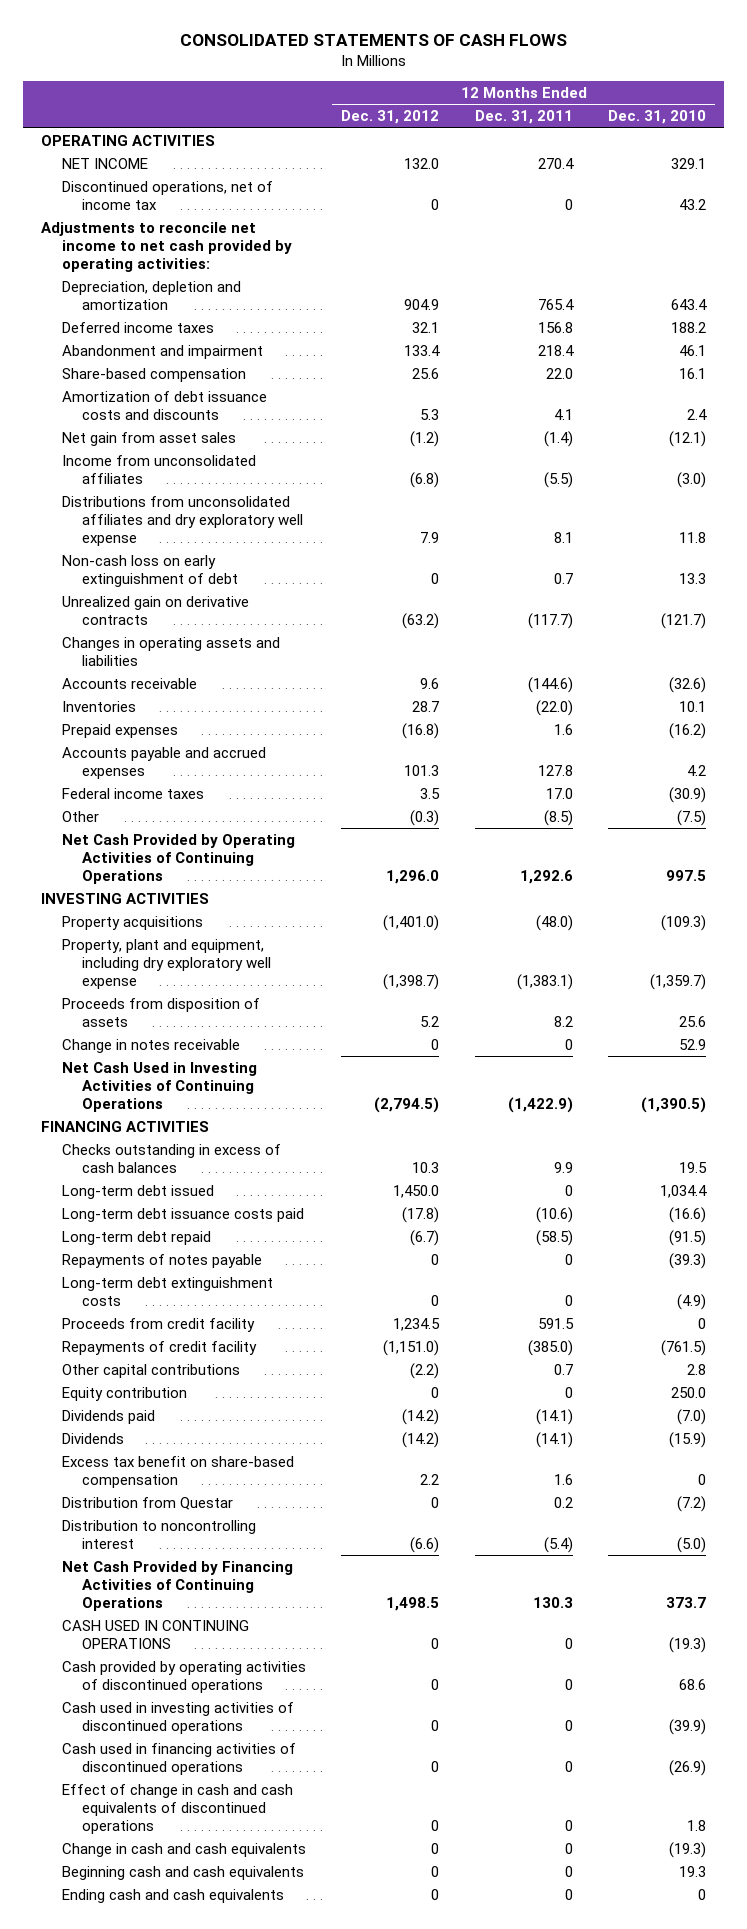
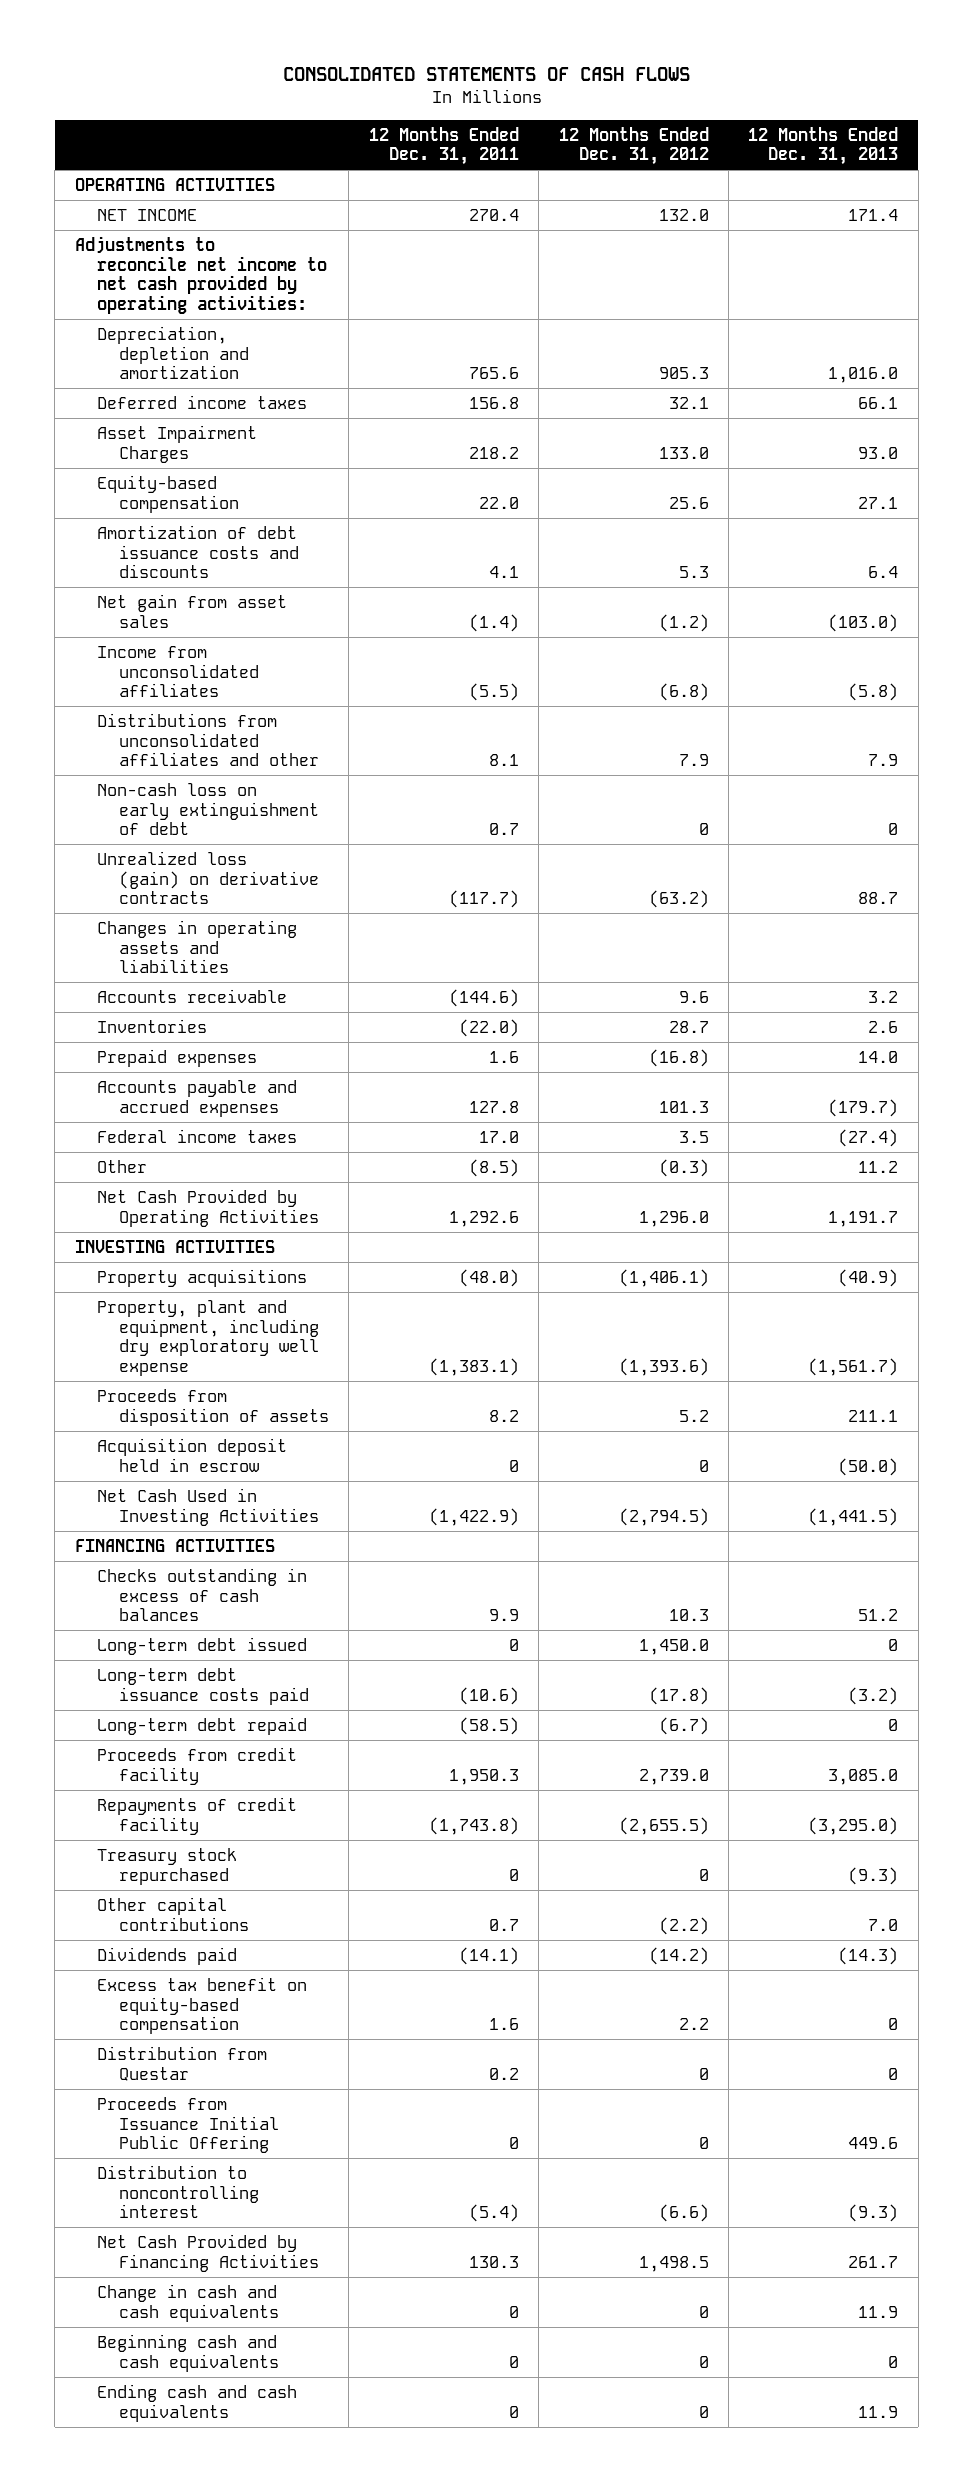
[608,110,707,125] Dec. 31, 2010 -> none
none -> [748,126,899,166] 12 Months Ended Dec. 31, 2013
[61,180,273,210] Discontinued operations, net of income tax -> none
[404,298,440,310] 904.9 -> [658,367,709,380] 905.3
[537,298,574,310] 765.4 -> [468,367,519,380] 765.6
[61,344,263,359] Abandonment and impairment -> [96,424,257,463] Asset Impairment Charges
[404,344,441,356] 133.4 -> [658,446,709,459] 133.0
[537,344,574,356] 218.4 -> [468,446,519,459] 218.2
[61,367,246,382] Share-based compensation -> [96,474,239,513] Equity-based compensation
[61,495,304,546] Distributions from unconsolidated affiliates and dry exploratory well expense -> [96,712,319,767] Distributions from unconsolidated affiliates and other
[61,595,249,625] Unrealized gain on derivative contracts -> [96,850,319,905] Unrealized loss (gain) on derivative contracts
[61,833,295,884] Net Cash Provided by Operating Activities of Continuing Operations -> [96,1188,319,1227] Net Cash Provided by Operating Activities
[383,914,440,931] (1,401.0) -> [618,1268,709,1287] (1,406.1)
[383,973,440,990] (1,398.7) -> [618,1358,709,1377] (1,393.6)
[61,1038,240,1053] Change in notes receivable -> none
none -> [96,1437,287,1472] Acquisition deposit held in escrow
[61,1061,257,1112] Net Cash Used in Investing Activities of Continuing Operations -> [96,1487,319,1526] Net Cash Used in Investing Activities
[61,1253,262,1268] Repayments of notes payable -> none
[61,1276,273,1306] Long-term debt extinguishment costs -> none
[393,1317,441,1331] 1,234.5 -> [638,1768,709,1785] 2,739.0
[537,1317,574,1329] 591.5 -> [448,1768,519,1785] 1,950.3
[383,1339,440,1356] (1,151.0) -> [618,1816,709,1835] (2,655.5)
[527,1339,573,1356] (385.0) -> [428,1816,519,1835] (1,743.8)
none -> [96,1847,237,1885] Treasury stock repurchased
[61,1386,187,1401] Equity contribution -> none
[61,1432,124,1444] Dividends -> none
[61,1455,294,1488] Excess tax benefit on share-based compensation -> [96,1976,307,2035] Excess tax benefit on equity-based compensation
none -> [96,2096,279,2154] Proceeds from Issuance Initial Public Offering
[61,1619,249,1649] CASH USED IN CONTINUING OPERATIONS -> none
[61,1660,306,1693] Cash provided by operating activities of discontinued operations -> none
[61,1701,294,1734] Cash used in investing activities of discontinued operations -> none
[61,1742,296,1775] Cash used in financing activities of discontinued operations -> none
[61,1783,293,1834] Effect of change in cash and cash equivalents of discontinued operations -> none
[61,1560,293,1611] Net Cash Provided by Financing Activities of Continuing Operations -> [96,2233,319,2272] Net Cash Provided by Financing Activities

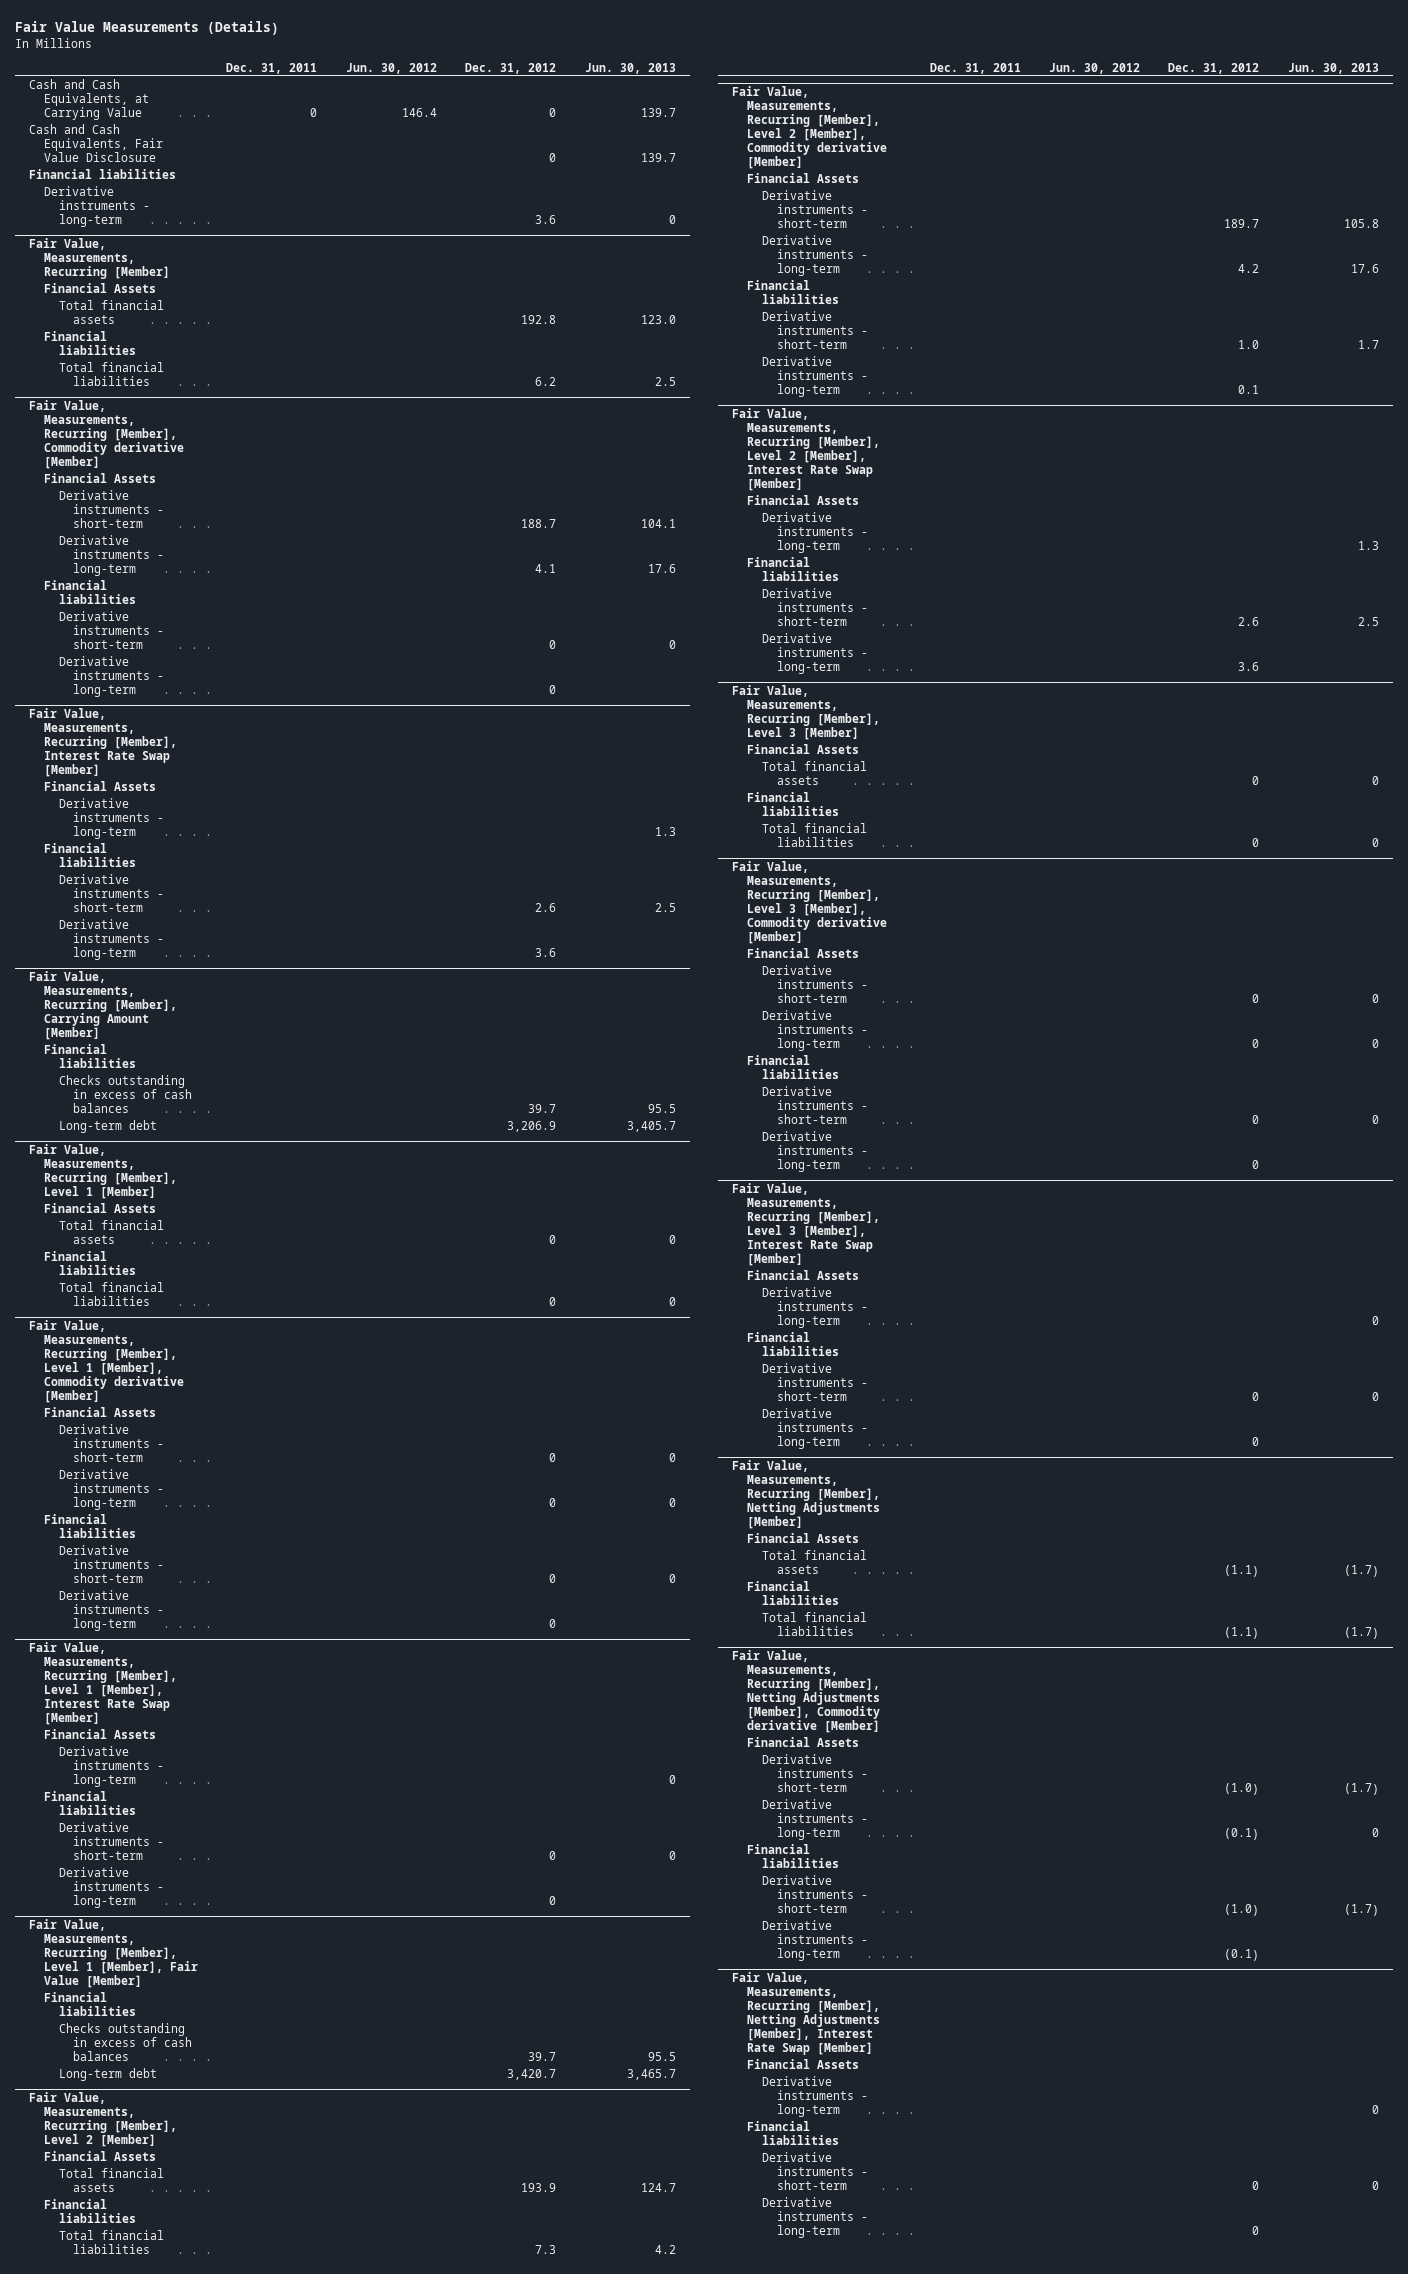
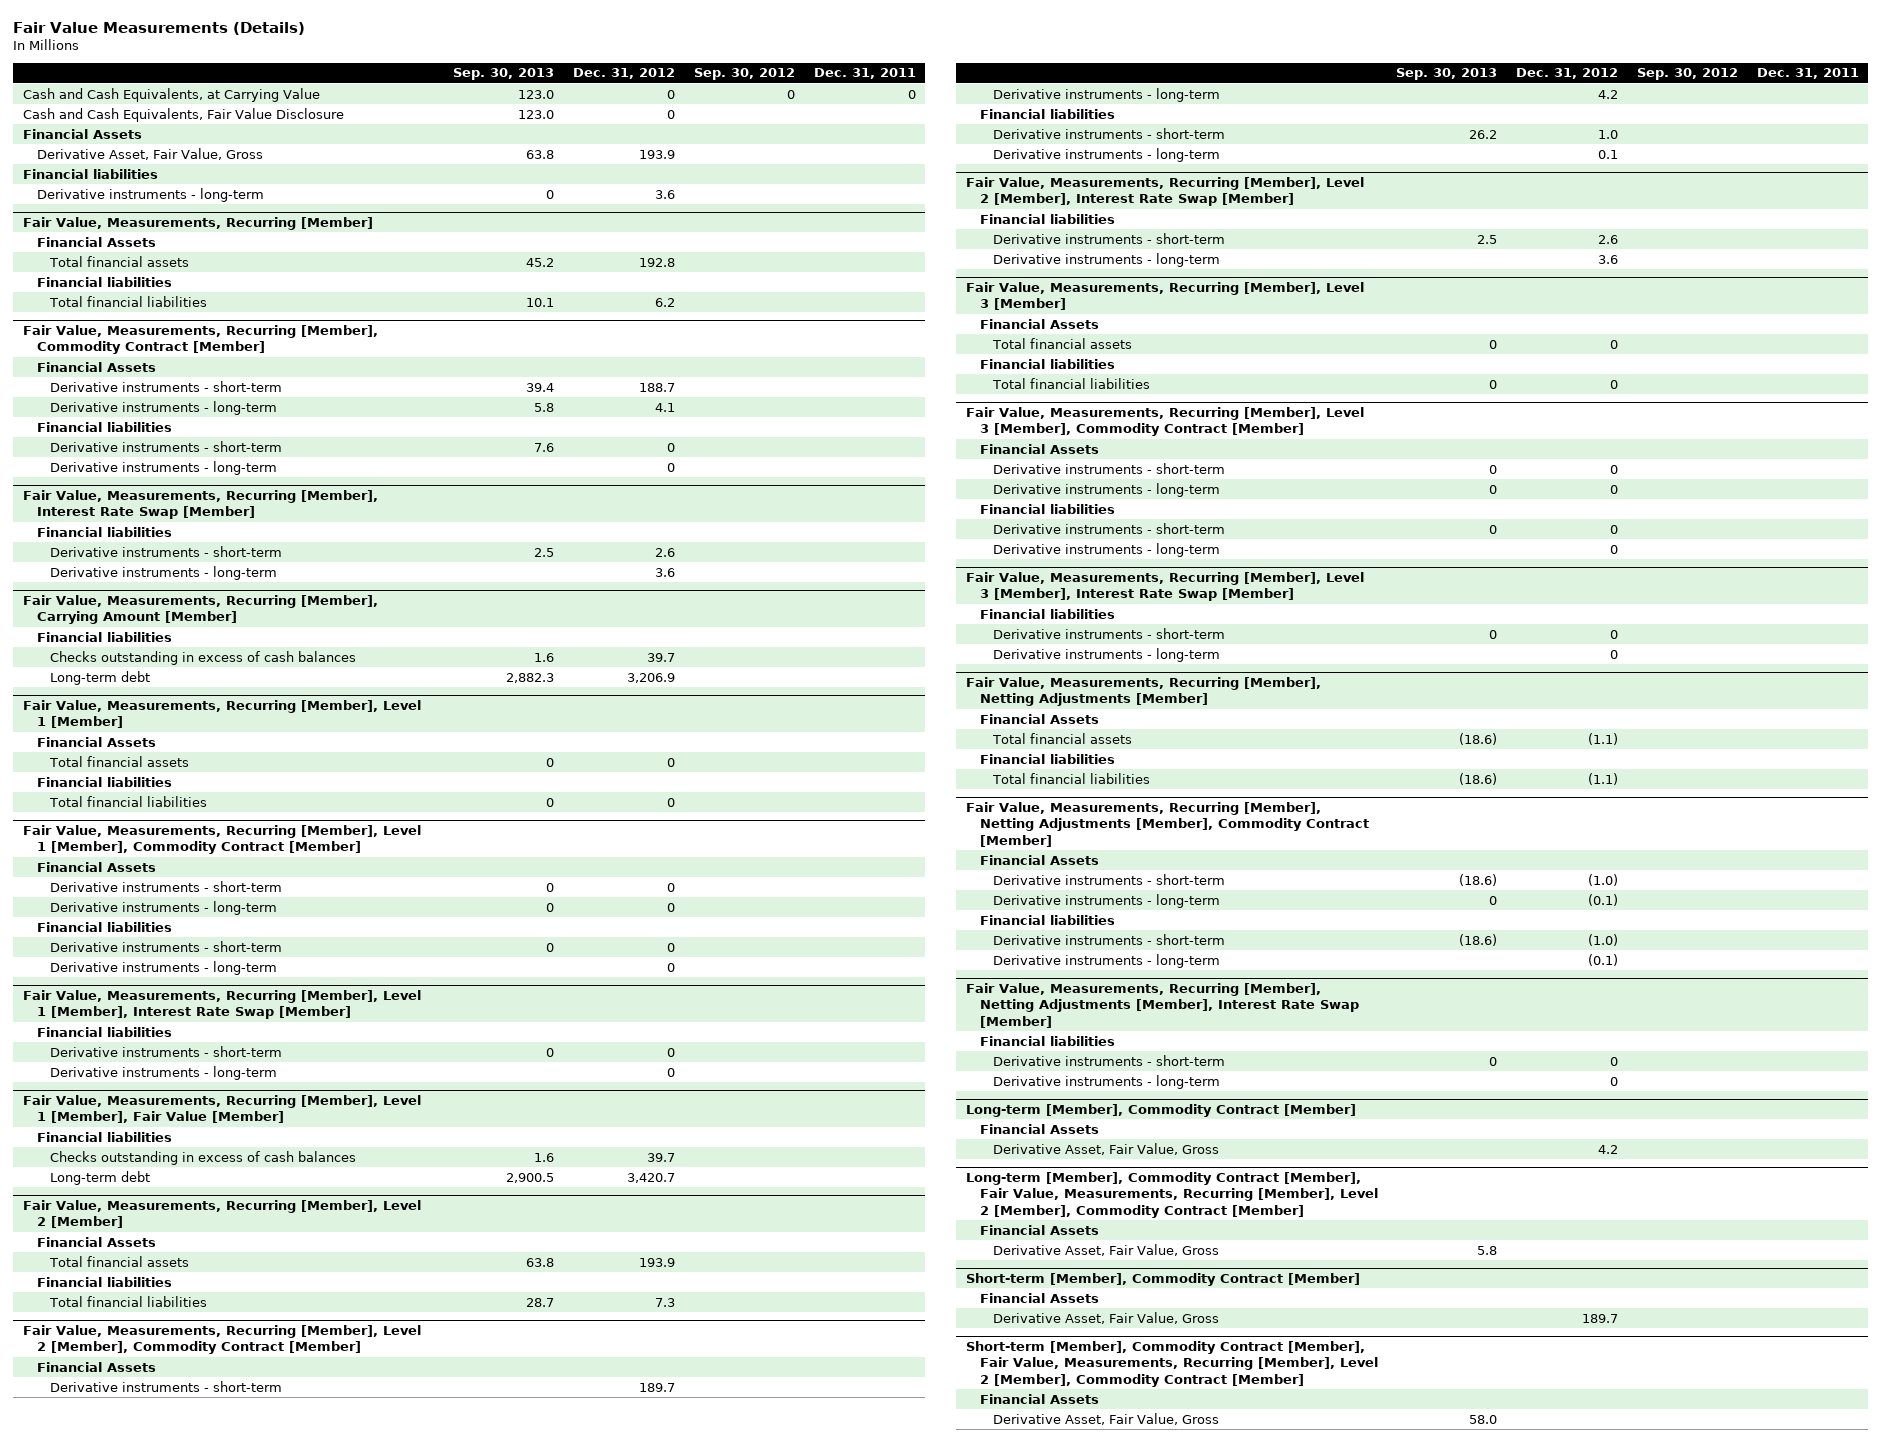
[345,62,437,74] Jun. 30, 2012 -> none
[584,62,676,74] Jun. 30, 2013 -> none
none -> [453,68,555,81] Sep. 30, 2013
none -> [693,68,795,81] Sep. 30, 2012
none -> [22,128,142,139] Financial Assets
none -> [36,147,263,160] Derivative Asset, Fair Value, Gross
[29,400,184,470] Fair Value, Measurements, Recurring [Member], Commodity derivative [Member] -> [22,324,378,355] Fair Value, Measurements, Recurring [Member], Commodity Contract [Member]
[43,781,156,792] Financial Assets -> none
[58,798,165,840] Derivative instruments - long-term -> none
[29,1320,184,1404] Fair Value, Measurements, Recurring [Member], Level 1 [Member], Commodity derivative [Member] -> [22,824,421,855] Fair Value, Measurements, Recurring [Member], Level 1 [Member], Commodity Contract [Member]
[43,1729,156,1740] Financial Assets -> none
[58,1746,165,1788] Derivative instruments - long-term -> none
[732,86,888,170] Fair Value, Measurements, Recurring [Member], Level 2 [Member], Commodity derivative [Member] -> [22,1324,421,1355] Fair Value, Measurements, Recurring [Member], Level 2 [Member], Commodity Contract [Member]
[747,495,860,506] Financial Assets -> none
[761,512,868,554] Derivative instruments - long-term -> none
[732,861,888,945] Fair Value, Measurements, Recurring [Member], Level 3 [Member], Commodity derivative [Member] -> [965,406,1364,437] Fair Value, Measurements, Recurring [Member], Level 3 [Member], Commodity Contract [Member]
[747,1270,860,1281] Financial Assets -> none
[761,1287,868,1329] Derivative instruments - long-term -> none
[732,1650,881,1734] Fair Value, Measurements, Recurring [Member], Netting Adjustments [Member], Commodity derivative [Member] -> [965,801,1369,847] Fair Value, Measurements, Recurring [Member], Netting Adjustments [Member], Commodity Contract [Member]
[747,2059,860,2070] Financial Assets -> none
[761,2076,868,2118] Derivative instruments - long-term -> none
none -> [965,1103,1356,1117] Long-term [Member], Commodity Contract [Member]
none -> [979,1123,1099,1134] Financial Assets
none -> [993,1142,1220,1155] Derivative Asset, Fair Value, Gross
none -> [965,1171,1378,1218] Long-term [Member], Commodity Contract [Member], Fair Value, Measurements, Recurring [Member], Level 2 [Member], Commodity Contract [Member]
none -> [979,1224,1099,1235] Financial Assets
none -> [993,1243,1220,1256] Derivative Asset, Fair Value, Gross
none -> [965,1272,1360,1286] Short-term [Member], Commodity Contract [Member]
none -> [979,1292,1099,1303] Financial Assets
none -> [993,1311,1220,1324] Derivative Asset, Fair Value, Gross
none -> [965,1340,1378,1387] Short-term [Member], Commodity Contract [Member], Fair Value, Measurements, Recurring [Member], Level 2 [Member], Commodity Contract [Member]
none -> [979,1393,1099,1404] Financial Assets
none -> [993,1412,1220,1425] Derivative Asset, Fair Value, Gross

